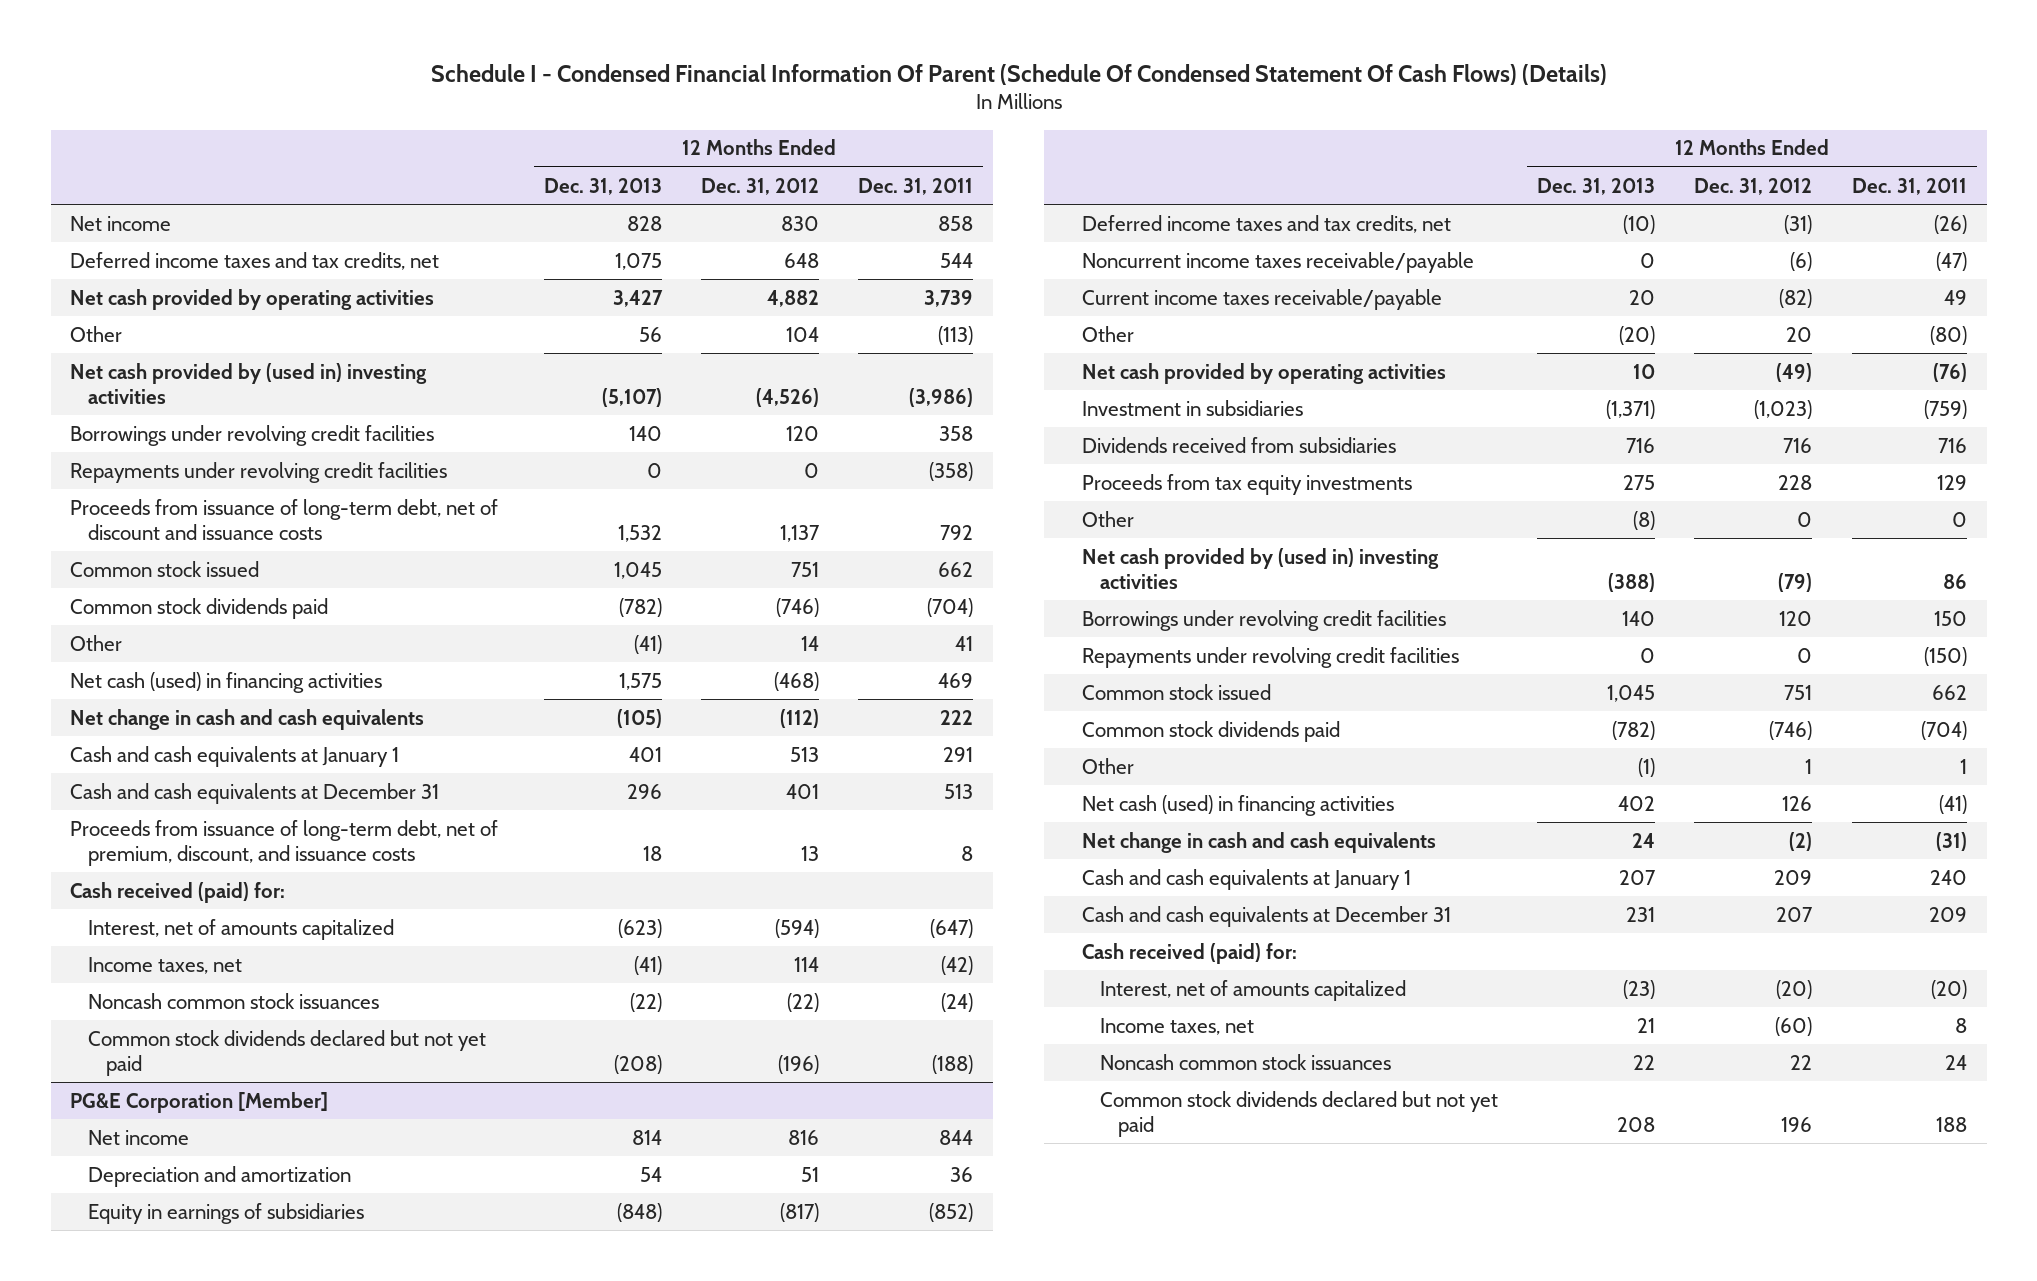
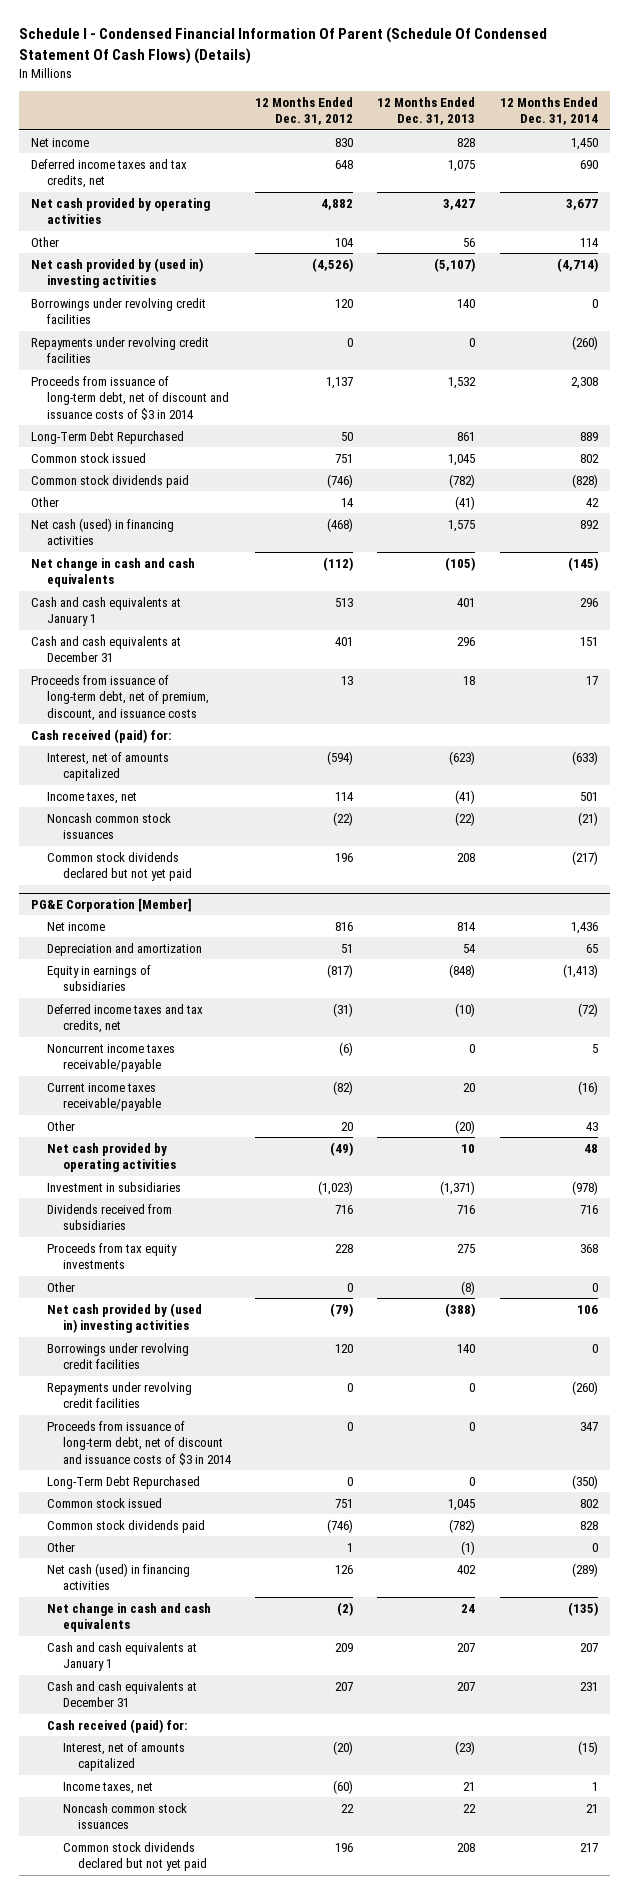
[858,177,974,195] Dec. 31, 2011 -> none
none -> [499,96,598,126] 12 Months Ended Dec. 31, 2014
[70,498,499,540] Proceeds from issuance of long-term debt, net of discount and issuance costs -> [31,375,229,420] Proceeds from issuance of long-term debt, net of discount and issuance costs of $3 in 2014
none -> [31,430,185,444] Long-Term Debt Repurchased
[613,1054,662,1074] (208) -> [457,852,476,862] 208
[778,1054,820,1074] (196) -> [334,852,353,862] 196
none -> [46,1420,232,1465] Proceeds from issuance of long-term debt, net of discount and issuance costs of $3 in 2014
none -> [46,1475,200,1489] Long-Term Debt Repurchased
[1626,906,1656,922] 231 -> [457,1681,476,1691] 207

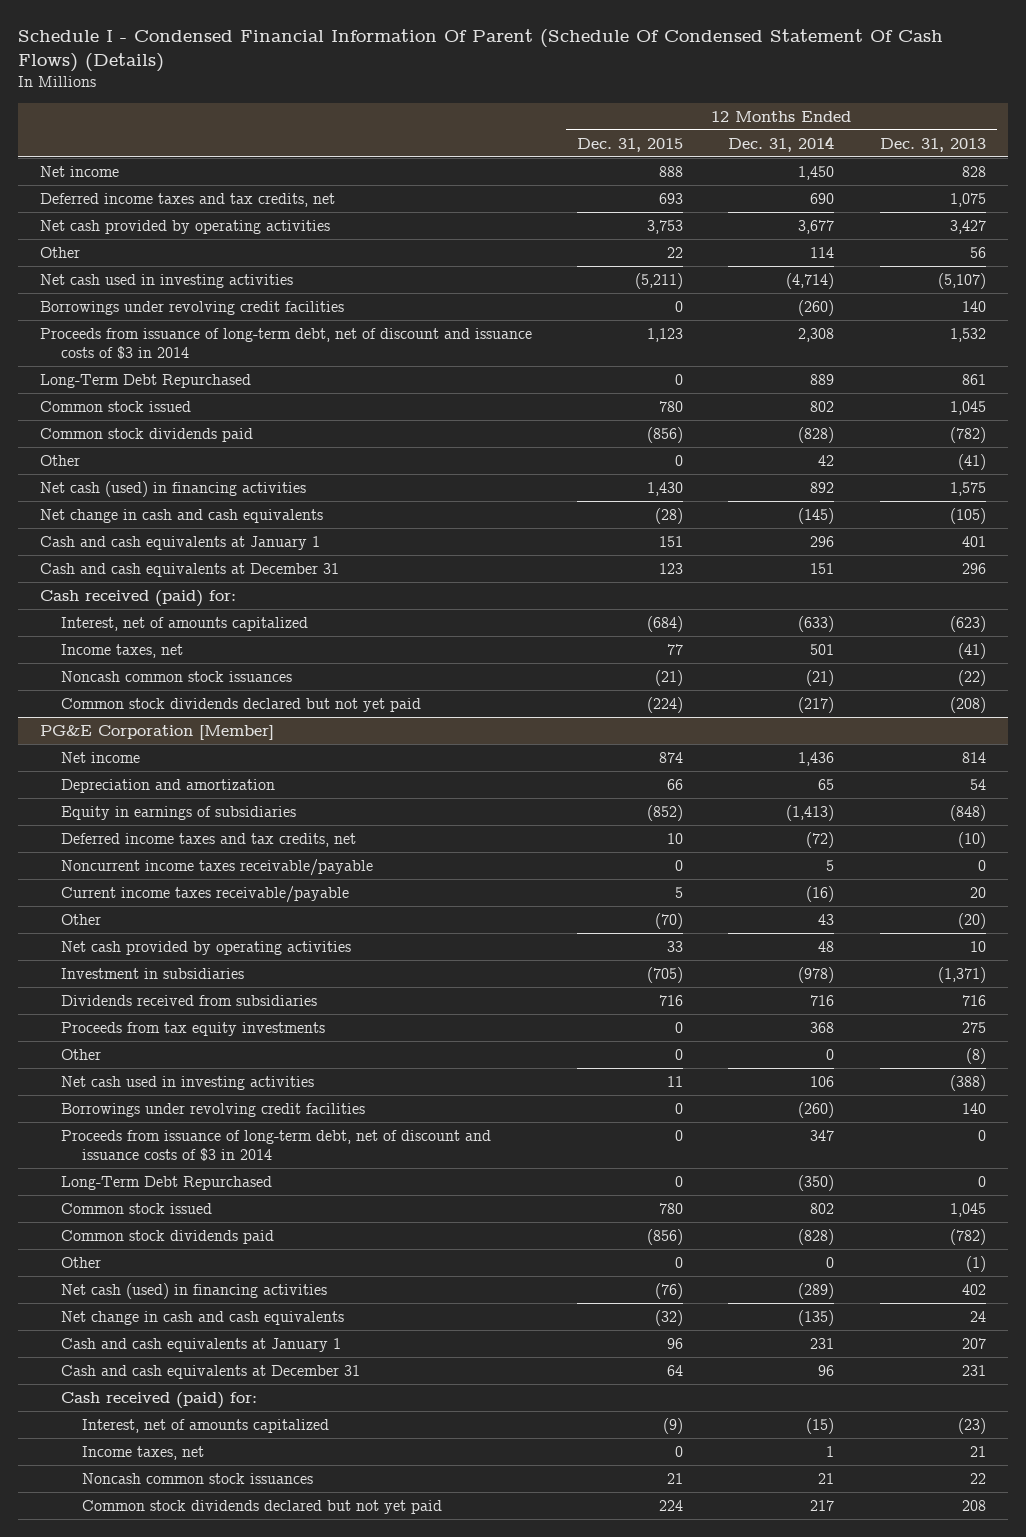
[254,96,353,126] 12 Months Ended Dec. 31, 2012 -> none
none -> [577,137,684,152] Dec. 31, 2015
[31,336,210,364] Repayments under revolving credit facilities -> none
[31,257,204,289] Net cash provided by (used in) investing activities -> [40,273,294,288] Net cash used in investing activities
[591,298,598,308] 0 -> [798,299,835,316] (260)
[31,674,209,721] Proceeds from issuance of long-term debt, net of premium, discount, and issuance costs -> none
[457,852,476,862] 208 -> [949,696,986,713] (208)
[46,1381,192,1409] Repayments under revolving credit facilities -> none
[46,1302,202,1334] Net cash provided by (used in) investing activities -> [60,1075,314,1090] Net cash used in investing activities
[591,1343,598,1353] 0 -> [798,1101,835,1118] (260)
[579,1520,598,1530] 828 -> [798,1228,835,1245] (828)
[579,1642,598,1652] 207 -> [810,1337,835,1349] 231
[457,1681,476,1691] 207 -> [961,1364,986,1376] 231
[579,1681,598,1691] 231 -> [818,1364,835,1376] 96

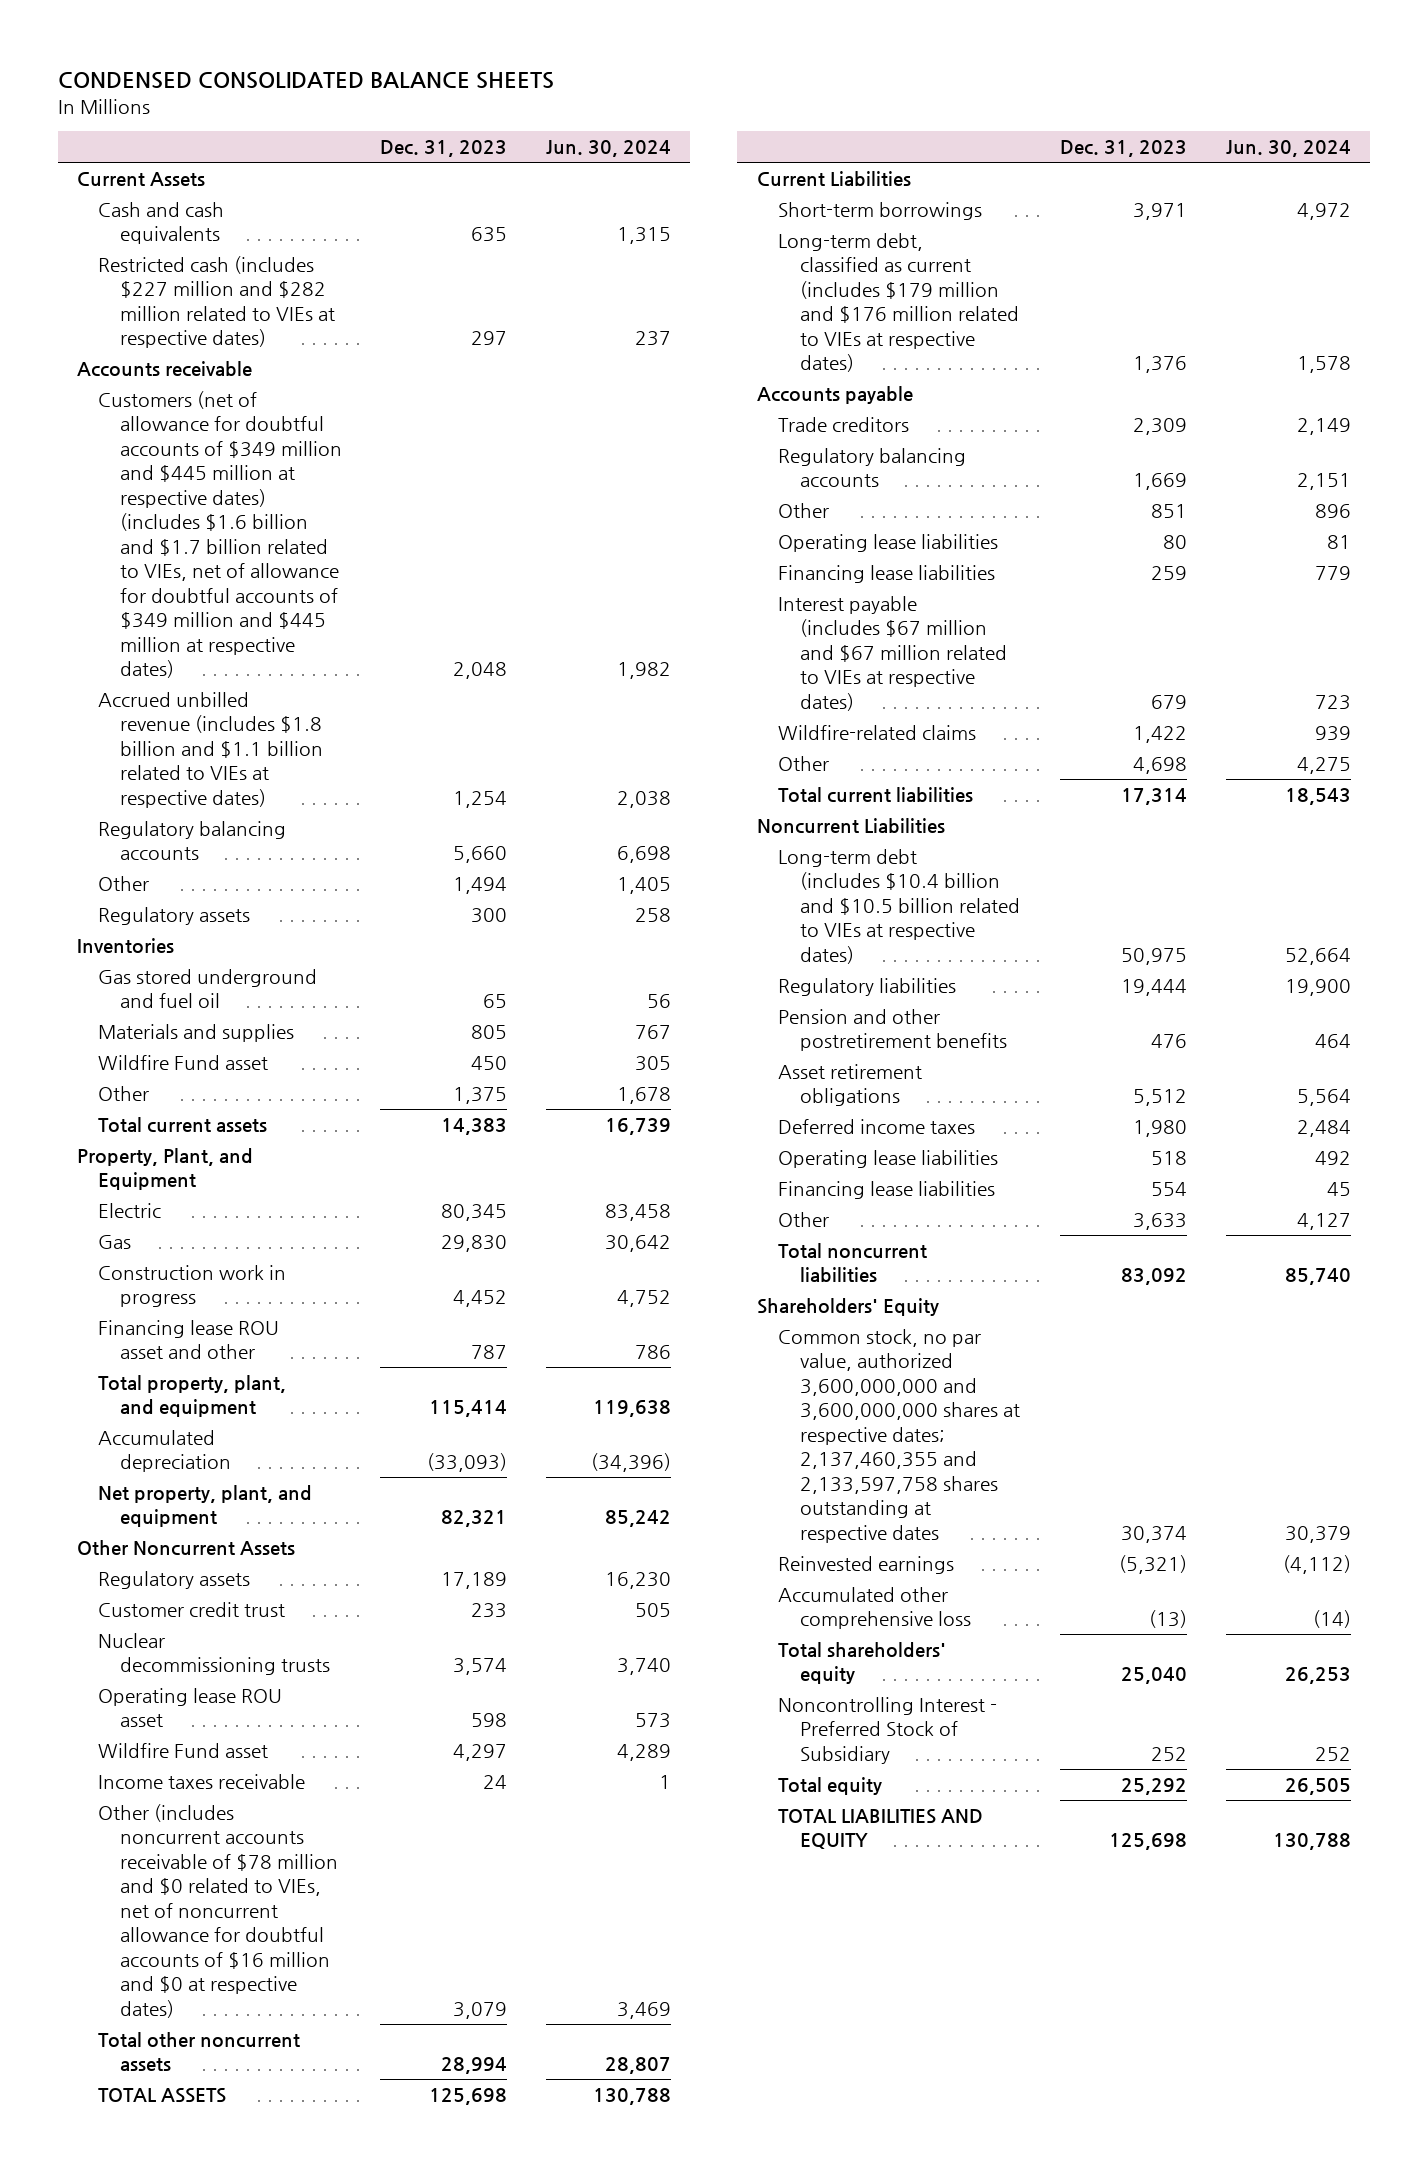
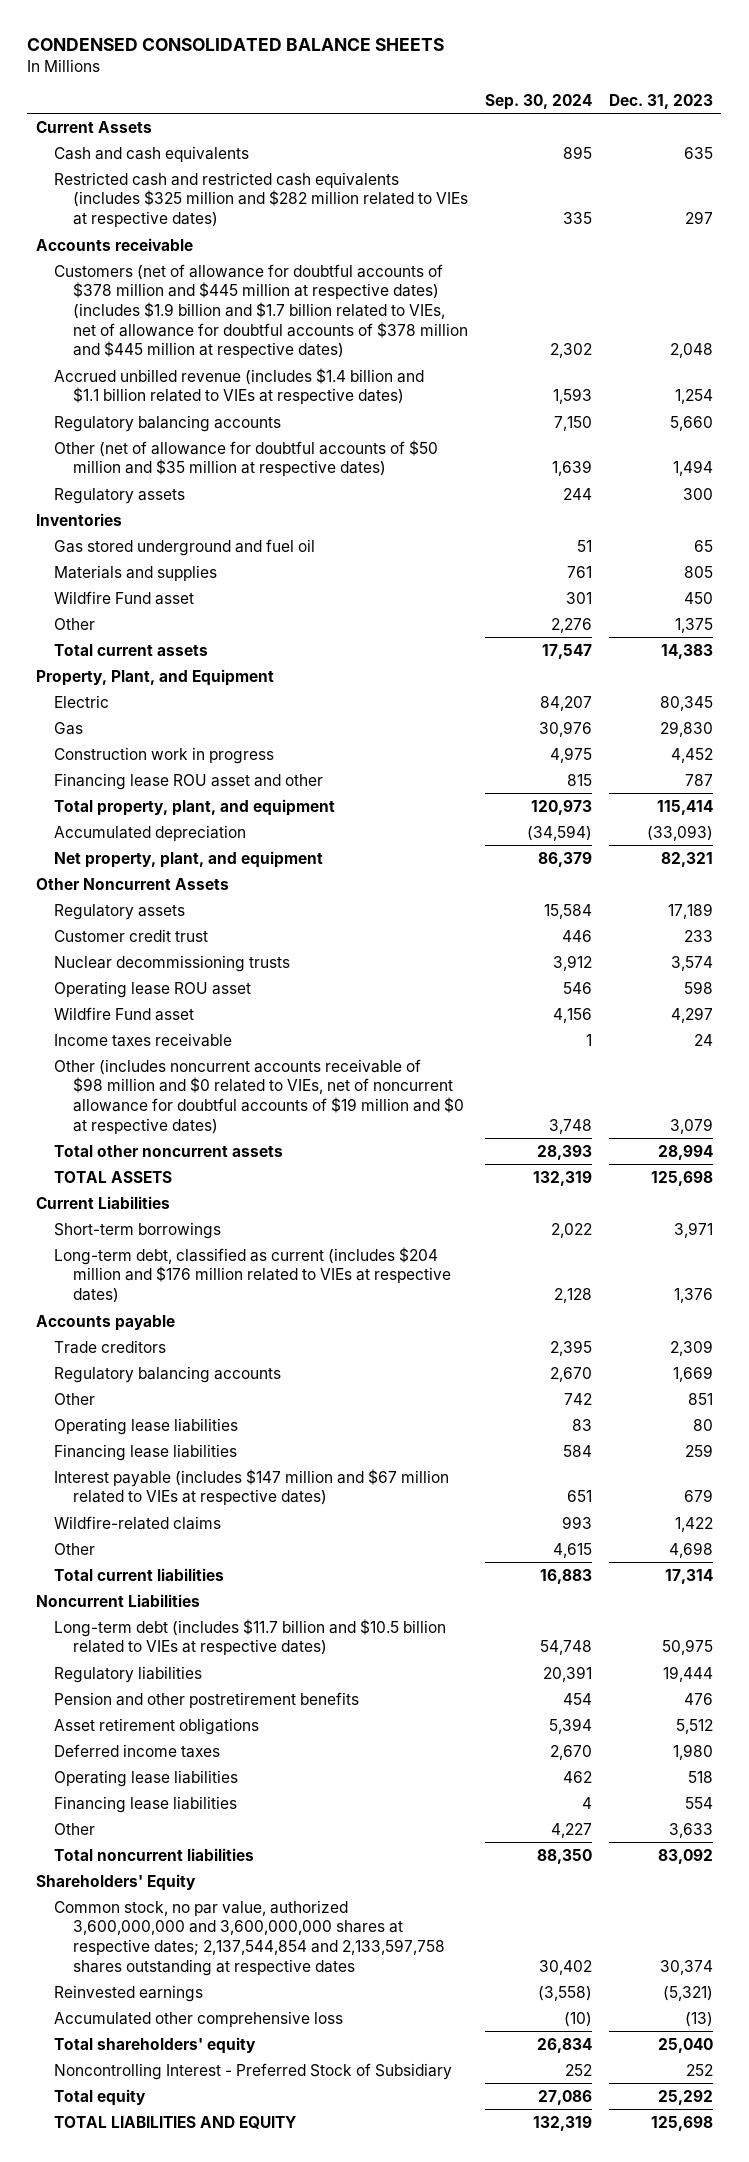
[546,140,672,158] Jun. 30, 2024 -> none
none -> [485,93,593,110] Sep. 30, 2024
[98,256,335,349] Restricted cash (includes $227 million and $282 million related to VIEs at respective dates) -> [54,171,469,228] Restricted cash and restricted cash equivalents (includes $325 million and $282 million related to VIEs at respective dates)
[98,391,342,679] Customers (net of allowance for doubtful accounts of $349 million and $445 million at respective dates) (includes $1.6 billion and $1.7 billion related to VIEs, net of allowance for doubtful accounts of $349 million and $445 million at respective dates) -> [54,263,469,359] Customers (net of allowance for doubtful accounts of $378 million and $445 million at respective dates) (includes $1.9 billion and $1.7 billion related to VIEs, net of allowance for doubtful accounts of $378 million and $445 million at respective dates)
[98,692,323,808] Accrued unbilled revenue (includes $1.8 billion and $1.1 billion related to VIEs at respective dates) -> [54,367,425,405] Accrued unbilled revenue (includes $1.4 billion and $1.1 billion related to VIEs at respective dates)
[98,876,150,892] Other -> [54,439,439,477] Other (net of allowance for doubtful accounts of $50 million and $35 million at respective dates)
[98,1804,338,2018] Other (includes noncurrent accounts receivable of $78 million and $0 related to VIEs, net of noncurrent allowance for doubtful accounts of $16 million and $0 at respective dates) -> [54,1058,465,1134] Other (includes noncurrent accounts receivable of $98 million and $0 related to VIEs, net of noncurrent allowance for doubtful accounts of $19 million and $0 at respective dates)
[778,233,1019,373] Long-term debt, classified as current (includes $179 million and $176 million related to VIEs at respective dates) -> [54,1246,452,1304] Long-term debt, classified as current (includes $204 million and $176 million related to VIEs at respective dates)
[778,596,1007,711] Interest payable (includes $67 million and $67 million related to VIEs at respective dates) -> [54,1468,450,1506] Interest payable (includes $147 million and $67 million related to VIEs at respective dates)
[778,849,1020,964] Long-term debt (includes $10.4 billion and $10.5 billion related to VIEs at respective dates) -> [54,1618,447,1656] Long-term debt (includes $11.7 billion and $10.5 billion related to VIEs at respective dates)
[778,1329,1020,1543] Common stock, no par value, authorized 3,600,000,000 and 3,600,000,000 shares at respective dates; 2,137,460,355 and 2,133,597,758 shares outstanding at respective dates -> [54,1899,446,1976] Common stock, no par value, authorized 3,600,000,000 and 3,600,000,000 shares at respective dates; 2,137,544,854 and 2,133,597,758 shares outstanding at respective dates

